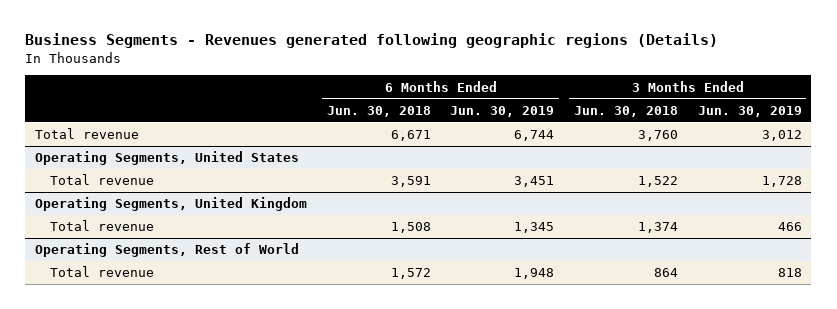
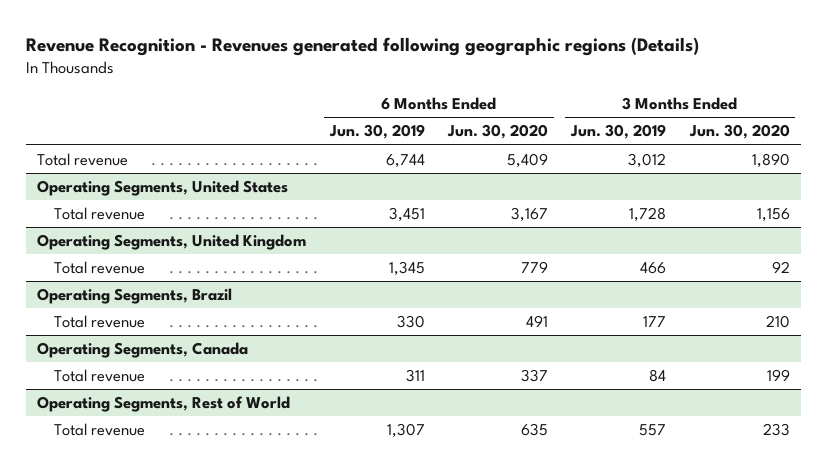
[25,33,719,49] Business Segments - Revenues generated following geographic regions (Details) -> [25,37,699,57] Revenue Recognition - Revenues generated following geographic regions (Details)
[326,105,431,117] Jun. 30, 2018 -> none
[574,105,679,117] Jun. 30, 2018 -> none
none -> [446,124,548,140] Jun. 30, 2020
none -> [688,124,790,140] Jun. 30, 2020
none -> [37,288,233,305] Operating Segments, Brazil
none -> [53,315,145,329] Total revenue
none -> [37,342,249,359] Operating Segments, Canada
none -> [53,369,145,383] Total revenue
[514,268,555,280] 1,948 -> [386,423,425,439] 1,307
[777,268,802,278] 818 -> [639,424,667,437] 557

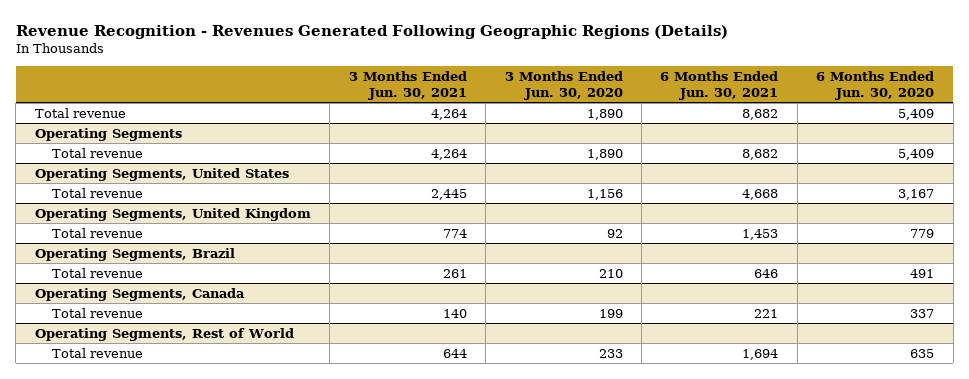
[25,37,699,57] Revenue Recognition - Revenues generated following geographic regions (Details) -> [15,24,728,39] Revenue Recognition - Revenues Generated Following Geographic Regions (Details)
[328,124,425,140] Jun. 30, 2019 -> none
[570,124,667,140] Jun. 30, 2019 -> none
none -> [348,71,467,100] 3 Months Ended Jun. 30, 2021
none -> [660,71,779,100] 6 Months Ended Jun. 30, 2021
none -> [34,127,182,141] Operating Segments
none -> [51,147,143,158] Total revenue

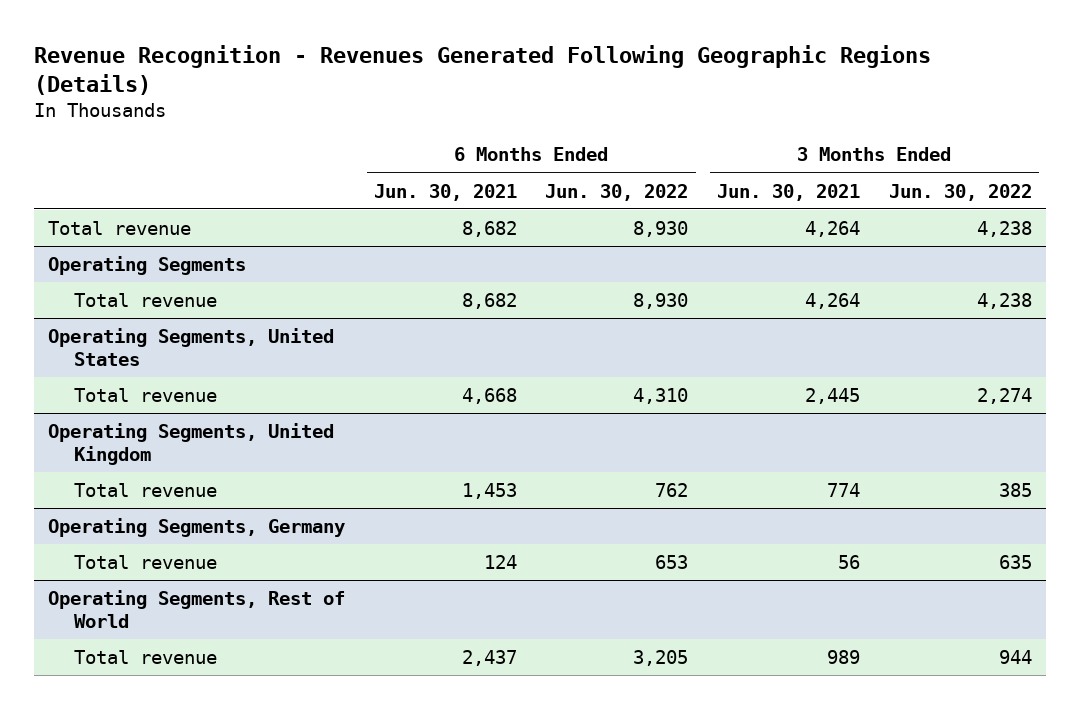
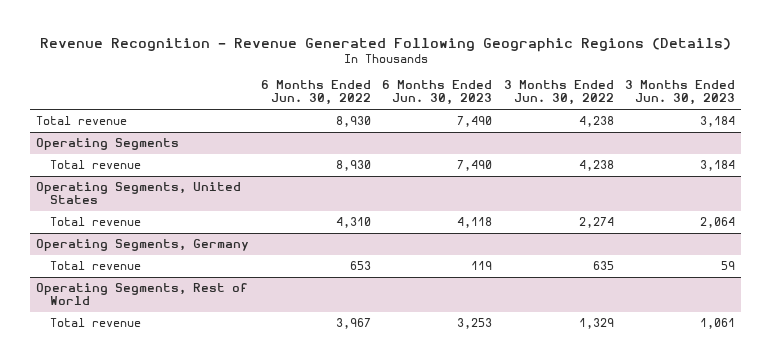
[33,44,931,96] Revenue Recognition - Revenues Generated Following Geographic Regions (Details) -> [39,37,731,52] Revenue Recognition - Revenue Generated Following Geographic Regions (Details)
[373,183,517,201] Jun. 30, 2021 -> none
[717,183,861,201] Jun. 30, 2021 -> none
none -> [382,80,493,106] 6 Months Ended Jun. 30, 2023
none -> [625,80,736,106] 3 Months Ended Jun. 30, 2023
[48,423,335,465] Operating Segments, United Kingdom -> none
[74,483,218,498] Total revenue -> none
[633,650,689,667] 3,205 -> [335,318,371,330] 3,967
[998,650,1032,665] 944 -> [578,318,614,330] 1,329

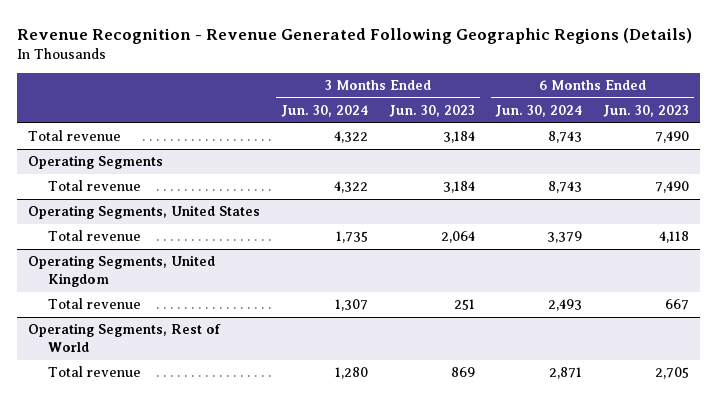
[260,80,371,106] 6 Months Ended Jun. 30, 2022 -> none
[503,80,614,106] 3 Months Ended Jun. 30, 2022 -> none
none -> [280,105,368,118] Jun. 30, 2024
none -> [495,105,583,118] Jun. 30, 2024
[35,239,249,252] Operating Segments, Germany -> none
none -> [28,255,216,288] Operating Segments, United Kingdom
[471,261,493,271] 119 -> [664,299,689,311] 667
[721,261,736,271] 59 -> [453,299,475,311] 251
[457,318,493,330] 3,253 -> [654,367,689,380] 2,705
[700,318,736,330] 1,061 -> [450,367,475,378] 869

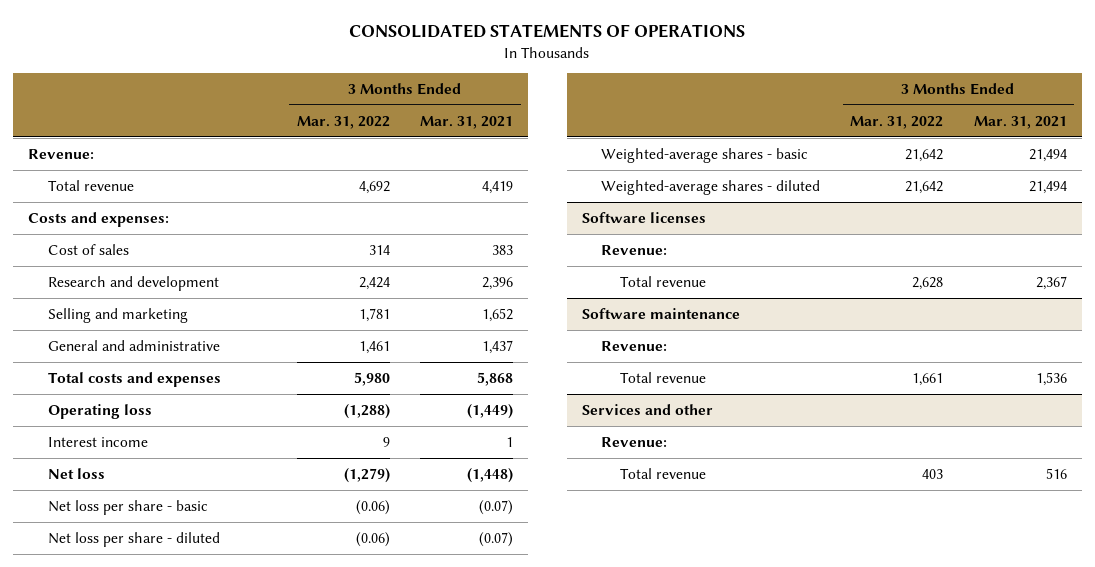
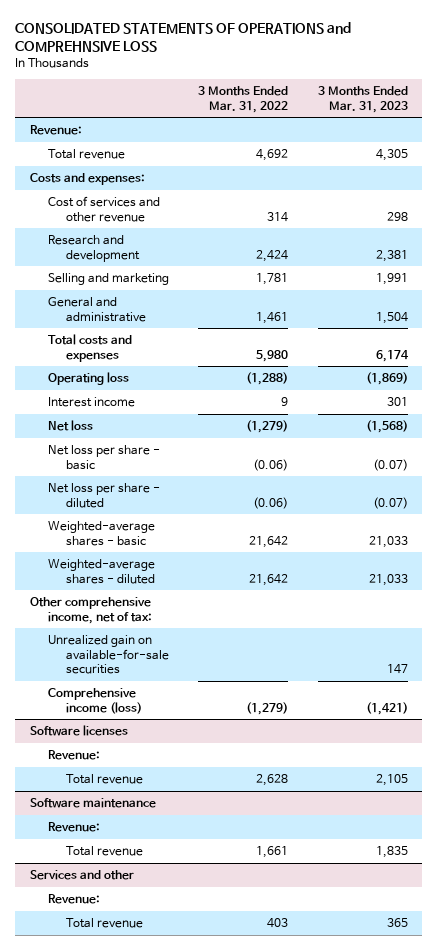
[349,24,746,39] CONSOLIDATED STATEMENTS OF OPERATIONS -> [15,22,352,53] CONSOLIDATED STATEMENTS OF OPERATIONS and COMPREHNSIVE LOSS
[420,115,514,129] Mar. 31, 2021 -> none
none -> [317,85,408,113] 3 Months Ended Mar. 31, 2023
[47,243,129,255] Cost of sales -> [47,195,160,222] Cost of services and other revenue
none -> [29,596,152,624] Other comprehensive income, net of tax:
none -> [47,634,169,675] Unrealized gain on available-for-sale securities
none -> [47,687,142,714] Comprehensive income (loss)

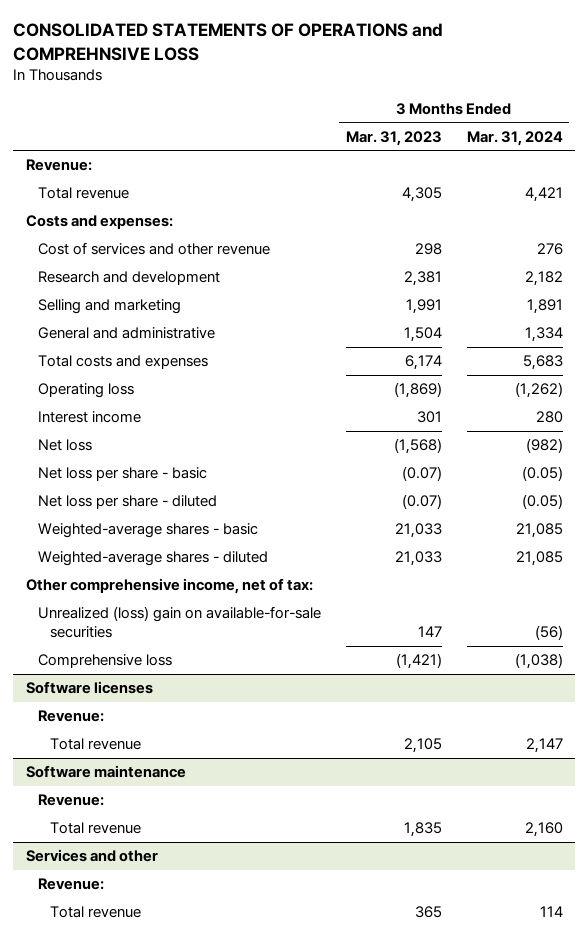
[198,85,289,113] 3 Months Ended Mar. 31, 2022 -> none
none -> [466,130,563,146] Mar. 31, 2024
[47,634,169,675] Unrealized gain on available-for-sale securities -> [37,606,321,639] Unrealized (loss) gain on available-for-sale securities
[47,687,142,714] Comprehensive income (loss) -> [37,654,172,669] Comprehensive loss

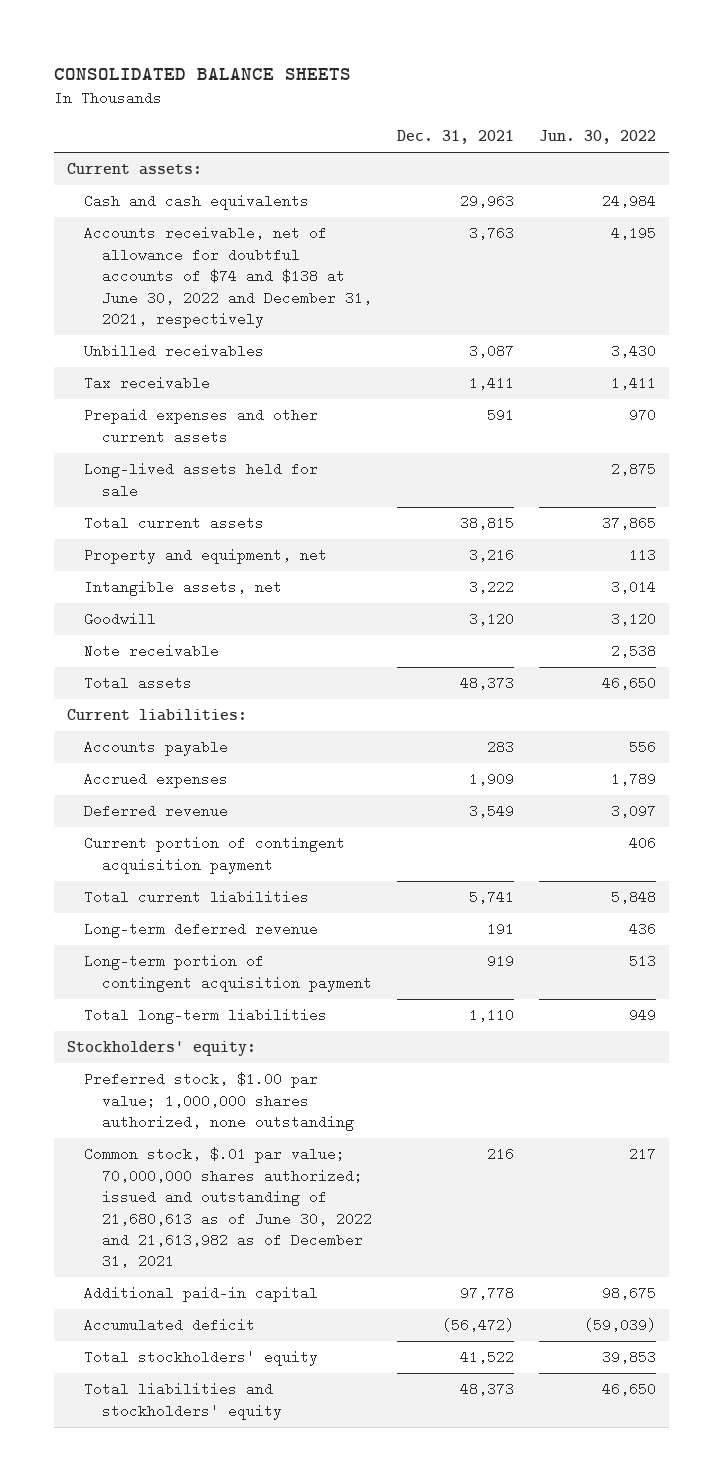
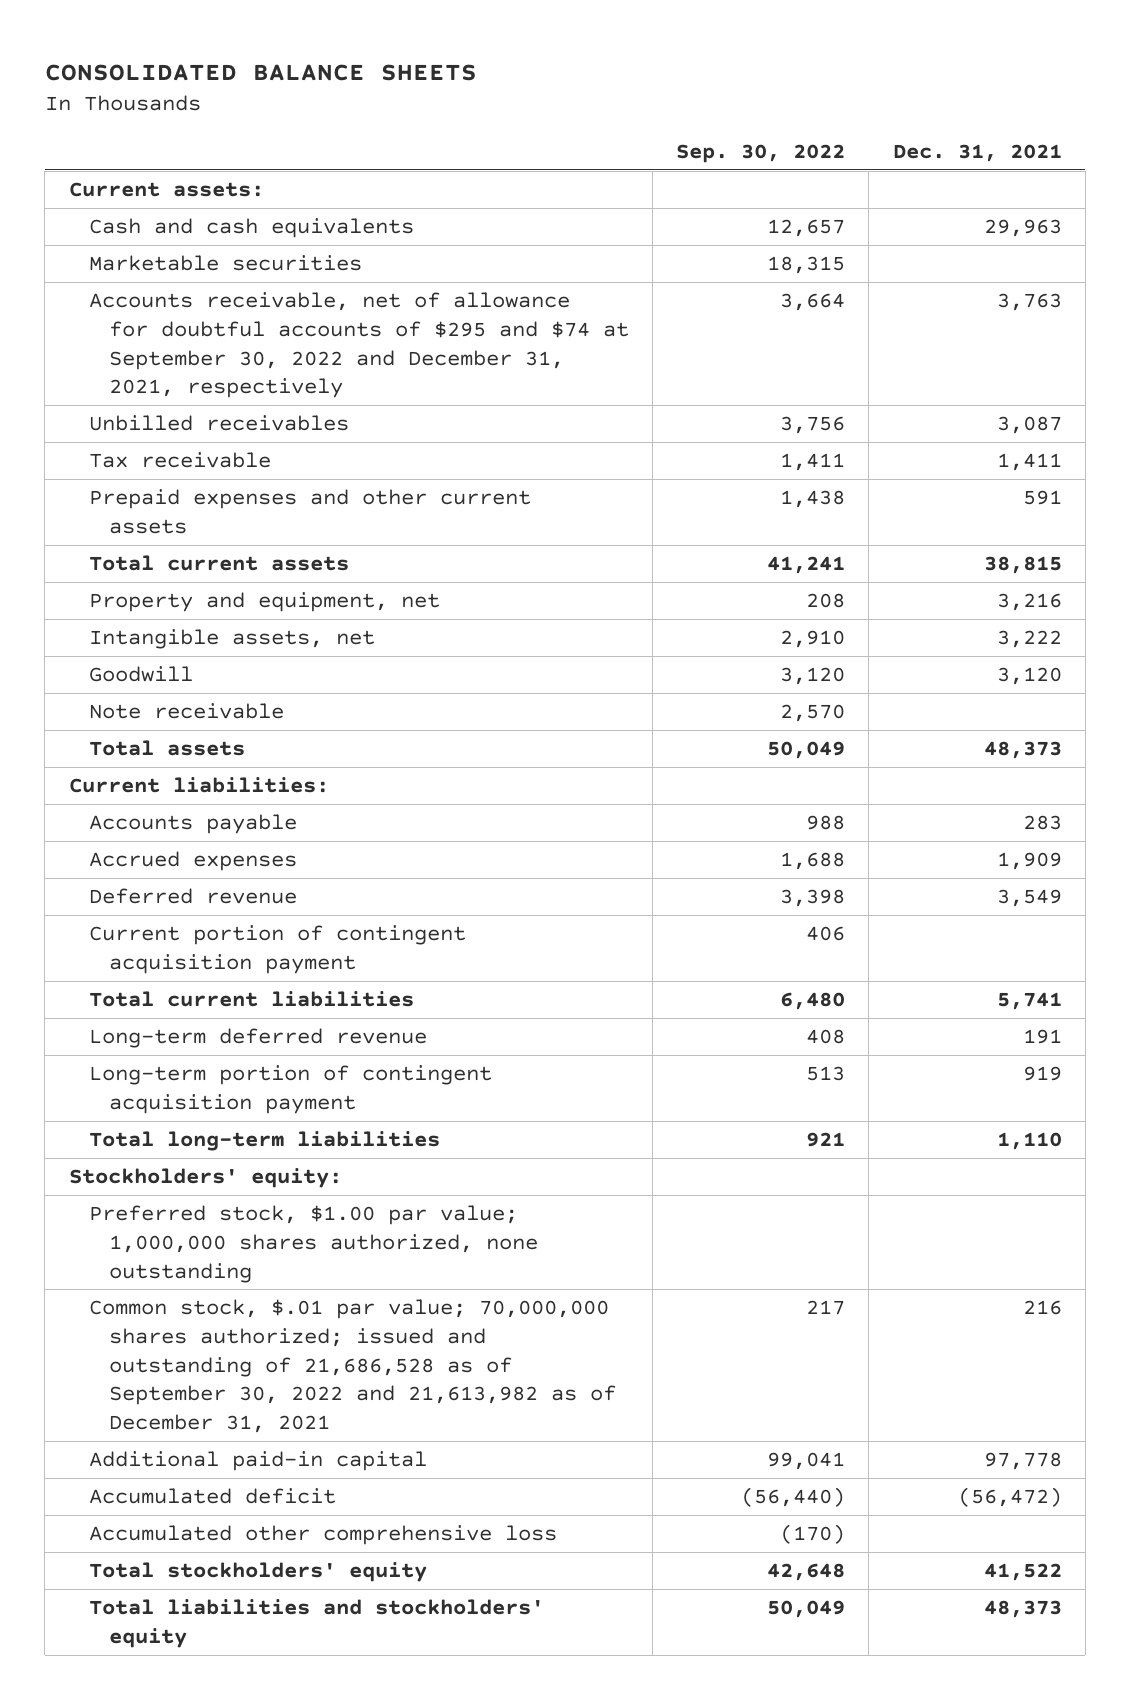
[539,130,657,145] Jun. 30, 2022 -> none
none -> [676,143,846,163] Sep. 30, 2022
none -> [88,255,362,272] Marketable securities
[84,226,372,328] Accounts receivable, net of allowance for doubtful accounts of $74 and $138 at June 30, 2022 and December 31, 2021, respectively -> [88,292,629,399] Accounts receivable, net of allowance for doubtful accounts of $295 and $74 at September 30, 2022 and December 31, 2021, respectively
[84,462,319,498] Long-lived assets held for sale -> none
[84,1147,372,1269] Common stock, $.01 par value; 70,000,000 shares authorized; issued and outstanding of 21,680,613 as of June 30, 2022 and 21,613,982 as of December 31, 2021 -> [88,1299,616,1434] Common stock, $.01 par value; 70,000,000 shares authorized; issued and outstanding of 21,686,528 as of September 30, 2022 and 21,613,982 as of December 31, 2021
none -> [88,1525,557,1546] Accumulated other comprehensive loss

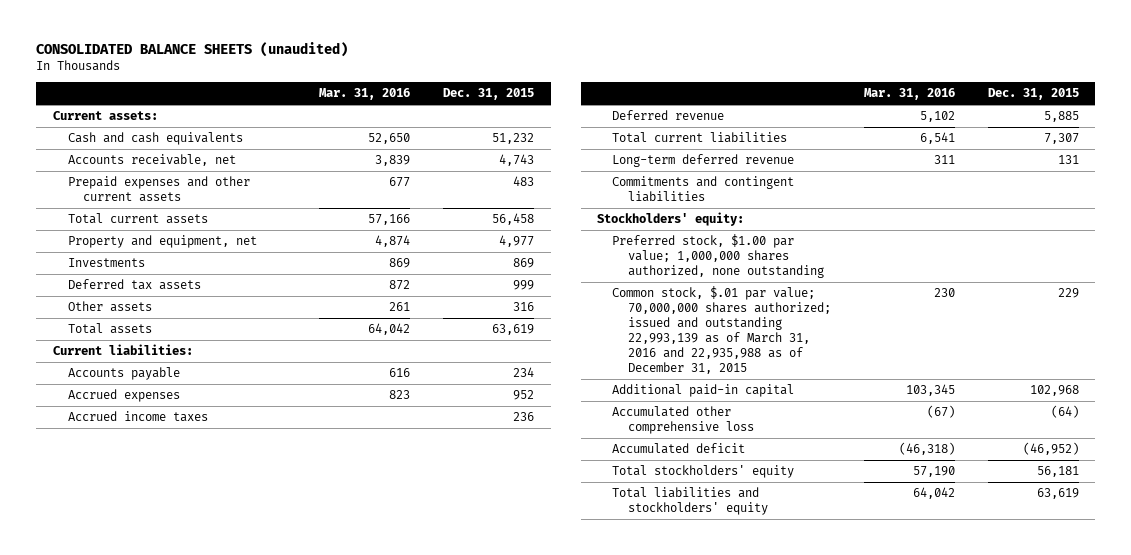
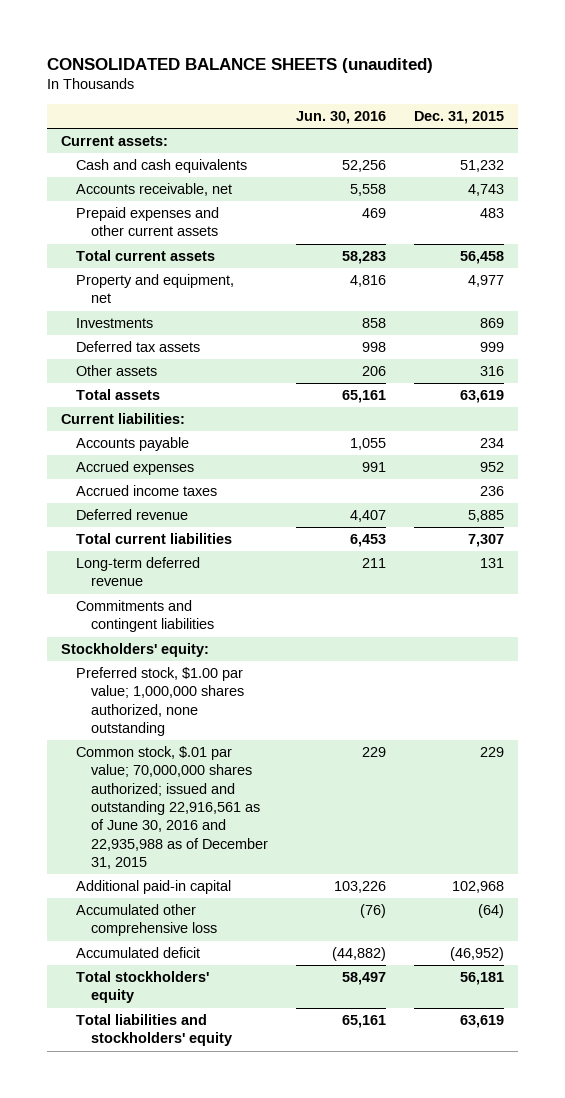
[319,88,411,101] Mar. 31, 2016 -> none
none -> [295,111,386,125] Jun. 30, 2016
[612,286,831,374] Common stock, $.01 par value; 70,000,000 shares authorized; issued and outstanding 22,993,139 as of March 31, 2016 and 22,935,988 as of December 31, 2015 -> [75,746,269,869] Common stock, $.01 par value; 70,000,000 shares authorized; issued and outstanding 22,916,561 as of June 30, 2016 and 22,935,988 as of December 31, 2015

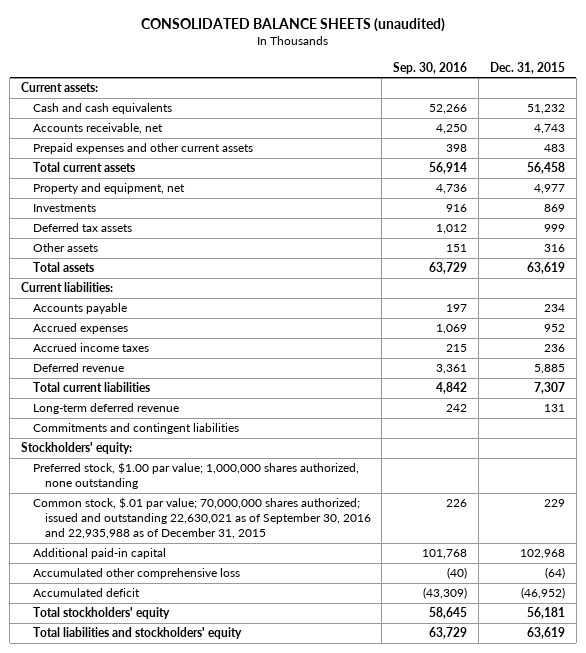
[295,111,386,125] Jun. 30, 2016 -> none
none -> [393,61,468,74] Sep. 30, 2016
[75,746,269,869] Common stock, $.01 par value; 70,000,000 shares authorized; issued and outstanding 22,916,561 as of June 30, 2016 and 22,935,988 as of December 31, 2015 -> [32,497,371,540] Common stock, $.01 par value; 70,000,000 shares authorized; issued and outstanding 22,630,021 as of September 30, 2016 and 22,935,988 as of December 31, 2015

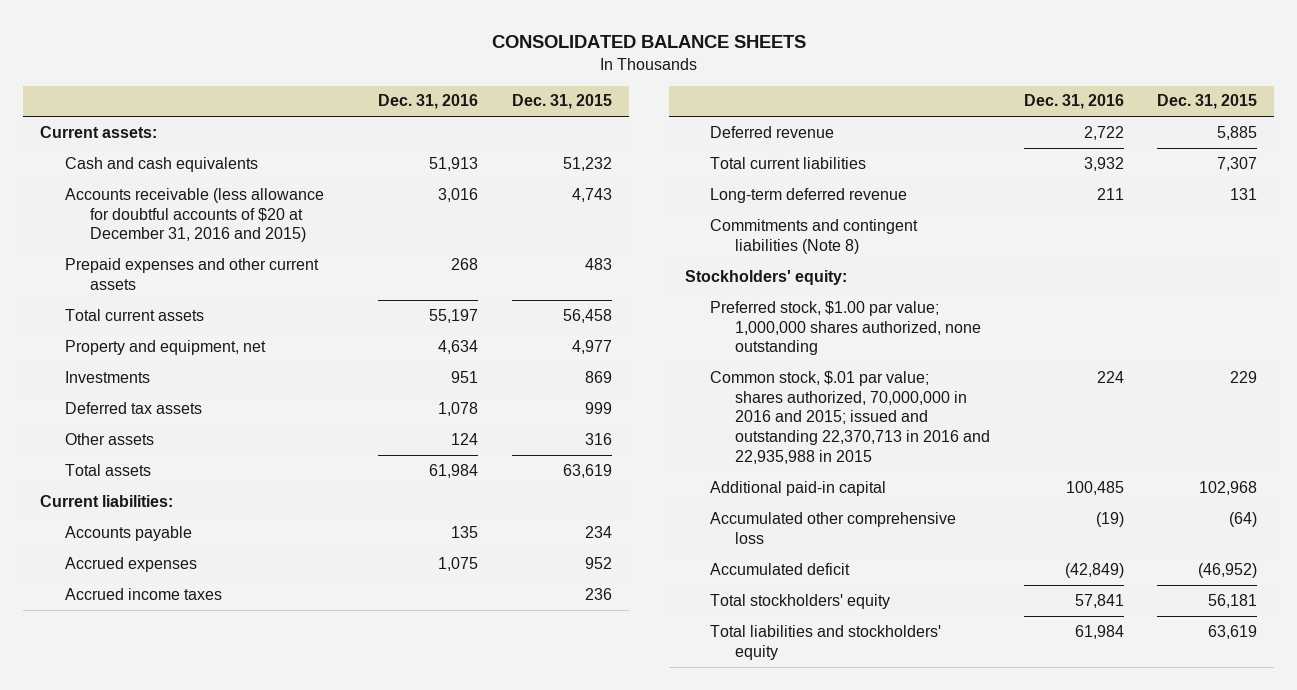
[141,17,446,32] CONSOLIDATED BALANCE SHEETS (unaudited) -> [491,35,806,49] CONSOLIDATED BALANCE SHEETS
[393,61,468,74] Sep. 30, 2016 -> none
none -> [378,94,479,110] Dec. 31, 2016
[32,123,163,135] Accounts receivable, net -> [64,187,324,243] Accounts receivable (less allowance for doubtful accounts of $20 at December 31, 2016 and 2015)
[32,423,239,435] Commitments and contingent liabilities -> [710,218,919,254] Commitments and contingent liabilities (Note 8)
[32,497,371,540] Common stock, $.01 par value; 70,000,000 shares authorized; issued and outstanding 22,630,021 as of September 30, 2016 and 22,935,988 as of December 31, 2015 -> [710,370,990,465] Common stock, $.01 par value; shares authorized, 70,000,000 in 2016 and 2015; issued and outstanding 22,370,713 in 2016 and 22,935,988 in 2015

